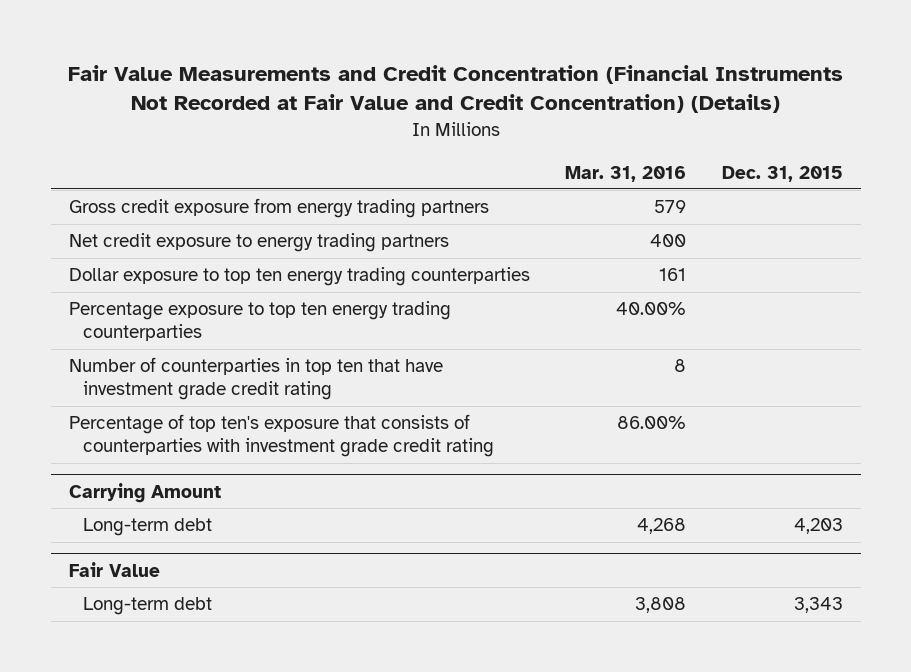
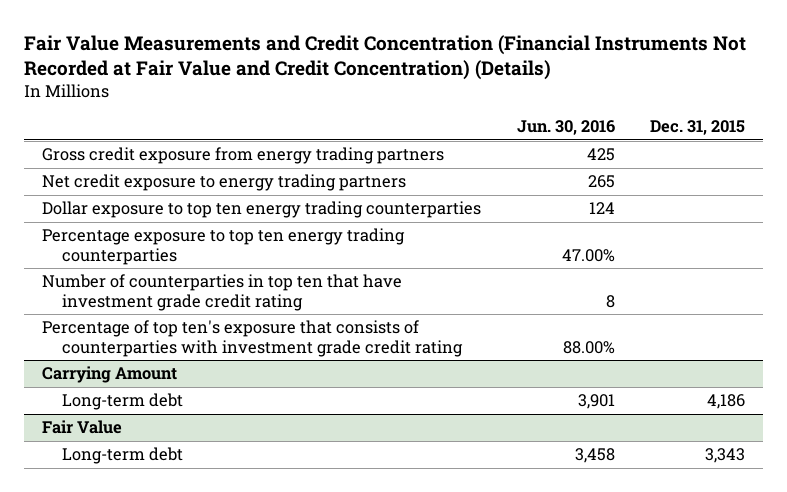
[565,165,687,182] Mar. 31, 2016 -> none
none -> [516,120,615,136] Jun. 30, 2016
[793,518,843,535] 4,203 -> [707,394,746,410] 4,186

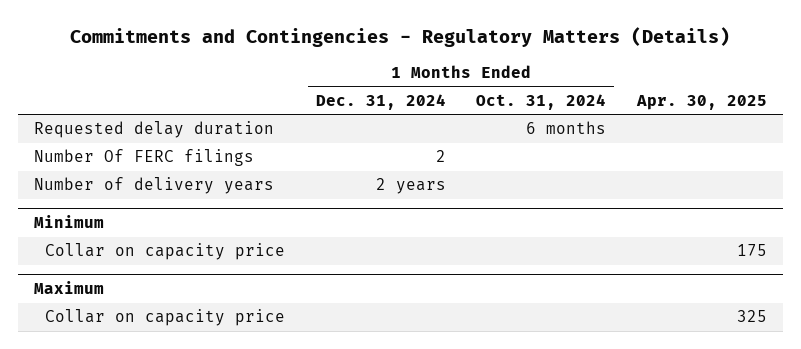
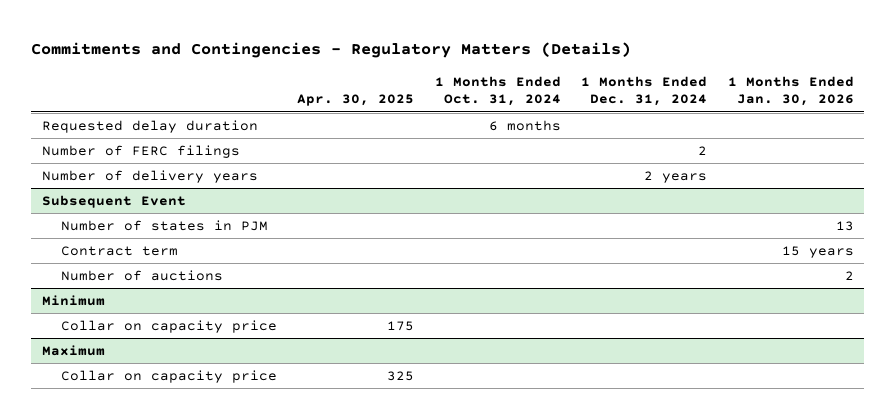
none -> [728,75,855,107] 1 Months Ended Jan. 30, 2026
[33,149,254,167] Number Of FERC filings -> [41,144,240,158] Number of FERC filings
none -> [41,194,186,208] Subsequent Event
none -> [60,219,268,231] Number of states in PJM
none -> [60,245,178,256] Contract term
none -> [60,269,223,281] Number of auctions

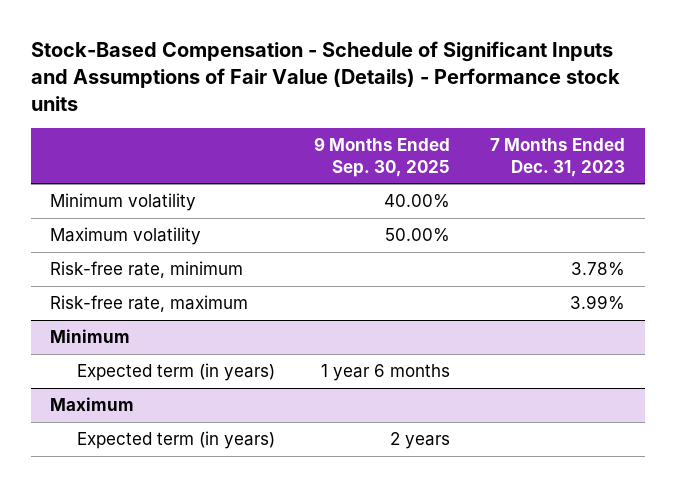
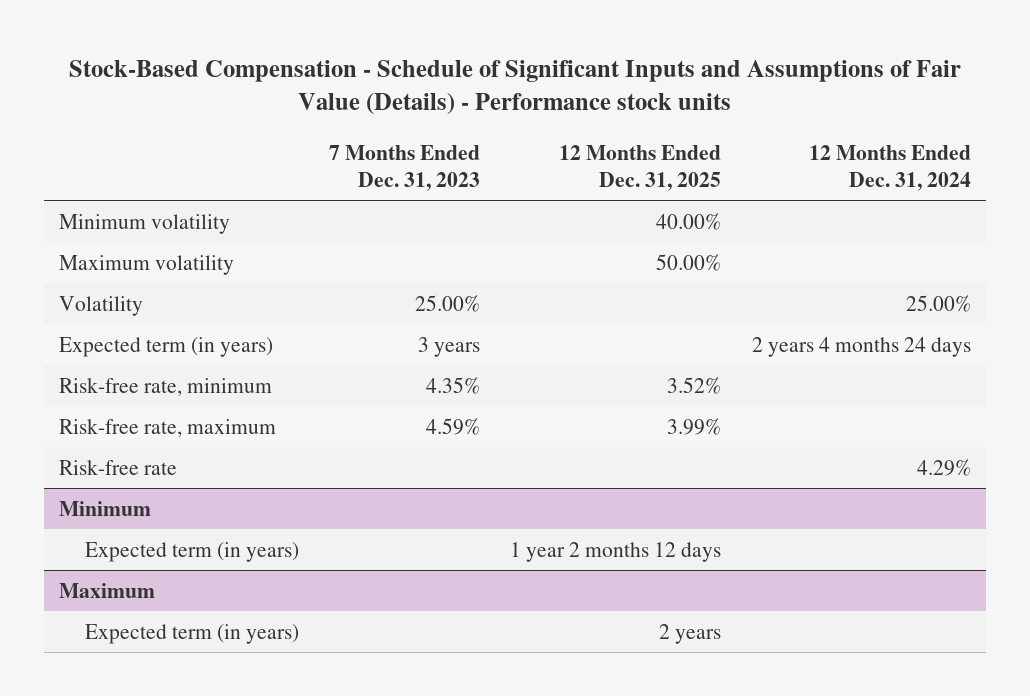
[314,136,451,177] 9 Months Ended Sep. 30, 2025 -> none
none -> [559,144,722,191] 12 Months Ended Dec. 31, 2025
none -> [808,144,971,191] 12 Months Ended Dec. 31, 2024
none -> [58,295,143,316] Volatility
none -> [58,336,273,357] Expected term (in years)
[570,262,625,277] 3.78% -> [426,376,481,394] 4.35%
[569,295,625,311] 3.99% -> [426,417,481,435] 4.59%
none -> [58,459,177,475] Risk-free rate

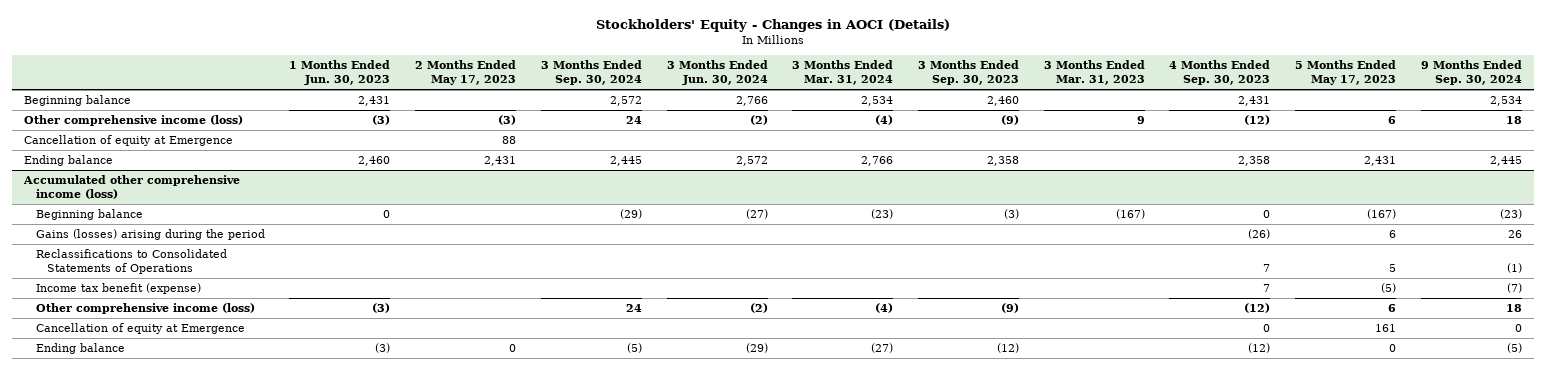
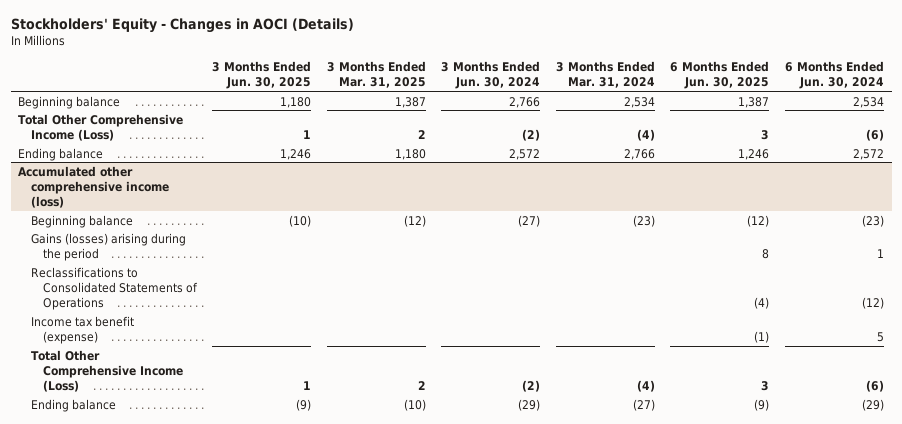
[289,60,391,86] 1 Months Ended Jun. 30, 2023 -> none
[415,60,517,86] 2 Months Ended May 17, 2023 -> none
[540,60,642,86] 3 Months Ended Sep. 30, 2024 -> none
[917,60,1019,86] 3 Months Ended Sep. 30, 2023 -> none
[1043,60,1145,86] 3 Months Ended Mar. 31, 2023 -> none
[1169,60,1271,86] 4 Months Ended Sep. 30, 2023 -> none
[1295,60,1397,86] 5 Months Ended May 17, 2023 -> none
[1420,60,1522,86] 9 Months Ended Sep. 30, 2024 -> none
none -> [212,60,312,90] 3 Months Ended Jun. 30, 2025
none -> [326,60,426,89] 3 Months Ended Mar. 31, 2025
none -> [670,60,770,90] 6 Months Ended Jun. 30, 2025
none -> [784,60,884,90] 6 Months Ended Jun. 30, 2024
[23,134,233,146] Cancellation of equity at Emergence -> none
[23,114,243,126] Other comprehensive income (loss) -> [18,113,184,141] Total Other Comprehensive Income (Loss)
[35,322,245,334] Cancellation of equity at Emergence -> none
[35,302,255,314] Other comprehensive income (loss) -> [30,349,183,393] Total Other Comprehensive Income (Loss)

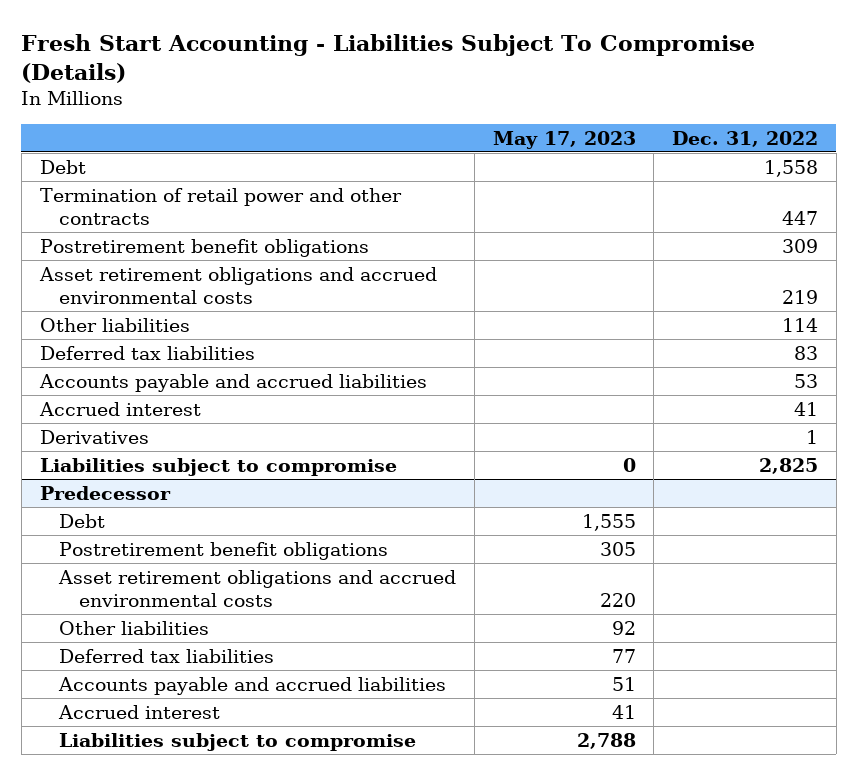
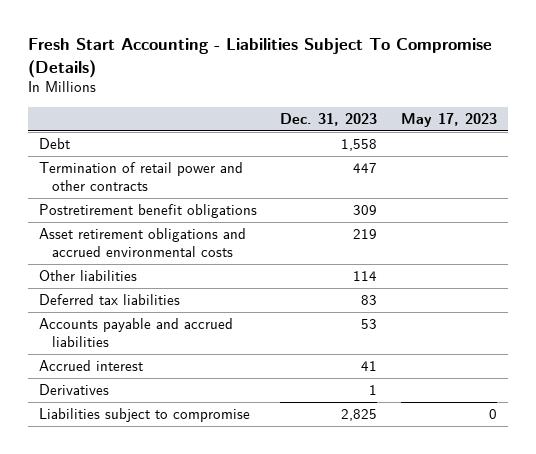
[671,130,818,147] Dec. 31, 2022 -> none
none -> [280,112,378,126] Dec. 31, 2023
[39,485,171,500] Predecessor -> none
[59,513,106,528] Debt -> none
[59,541,389,560] Postretirement benefit obligations -> none
[58,569,457,607] Asset retirement obligations and accrued environmental costs -> none
[59,620,210,635] Other liabilities -> none
[59,648,275,663] Deferred tax liabilities -> none
[58,676,447,695] Accounts payable and accrued liabilities -> none
[58,704,221,719] Accrued interest -> none
[59,732,417,751] Liabilities subject to compromise -> none

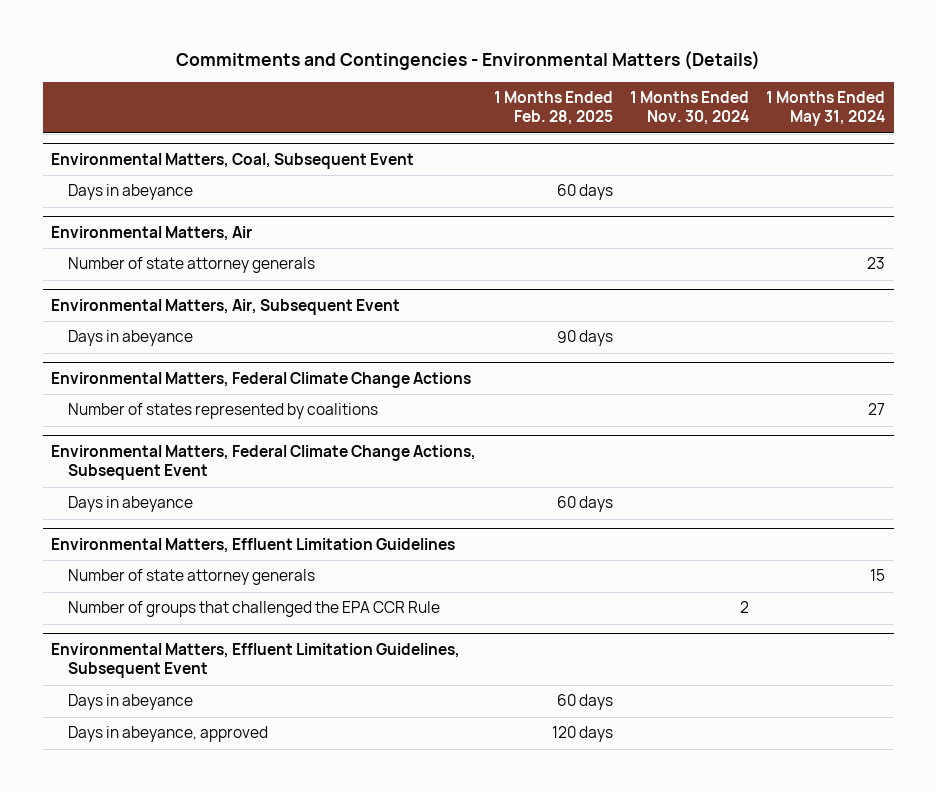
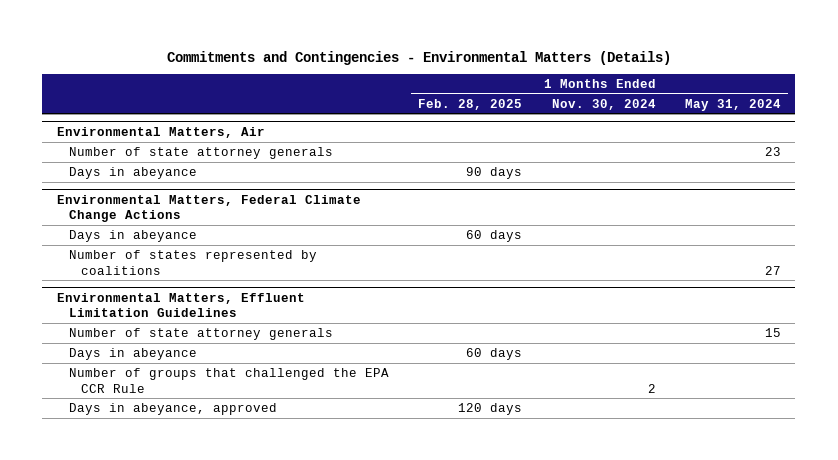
[51,153,415,170] Environmental Matters, Coal, Subsequent Event -> none
[68,184,194,201] Days in abeyance -> none
[51,299,401,316] Environmental Matters, Air, Subsequent Event -> none
[68,330,194,347] Days in abeyance -> none
none -> [68,166,197,179] Days in abeyance
none -> [68,229,197,242] Days in abeyance
[51,445,477,481] Environmental Matters, Federal Climate Change Actions, Subsequent Event -> none
[68,496,194,513] Days in abeyance -> none
none -> [68,347,197,360] Days in abeyance
[51,643,461,679] Environmental Matters, Effluent Limitation Guidelines, Subsequent Event -> none
[68,694,194,711] Days in abeyance -> none
[68,726,269,743] Days in abeyance, approved -> none
none -> [68,402,277,415] Days in abeyance, approved

